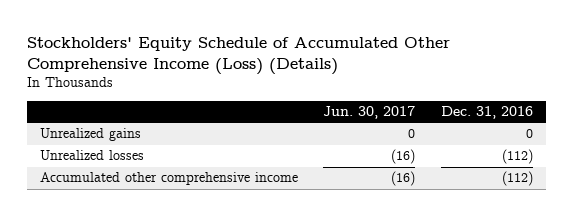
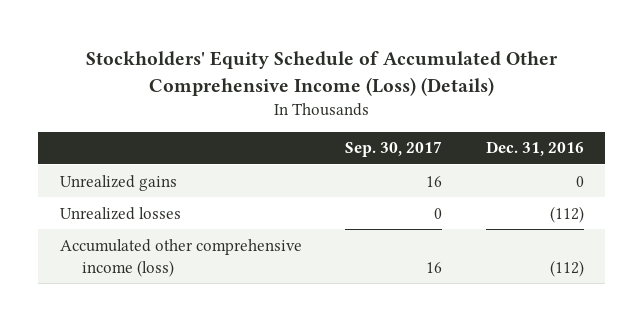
[323,106,416,120] Jun. 30, 2017 -> none
none -> [345,141,443,158] Sep. 30, 2017
[39,172,298,186] Accumulated other comprehensive income -> [59,238,302,277] Accumulated other comprehensive income (loss)

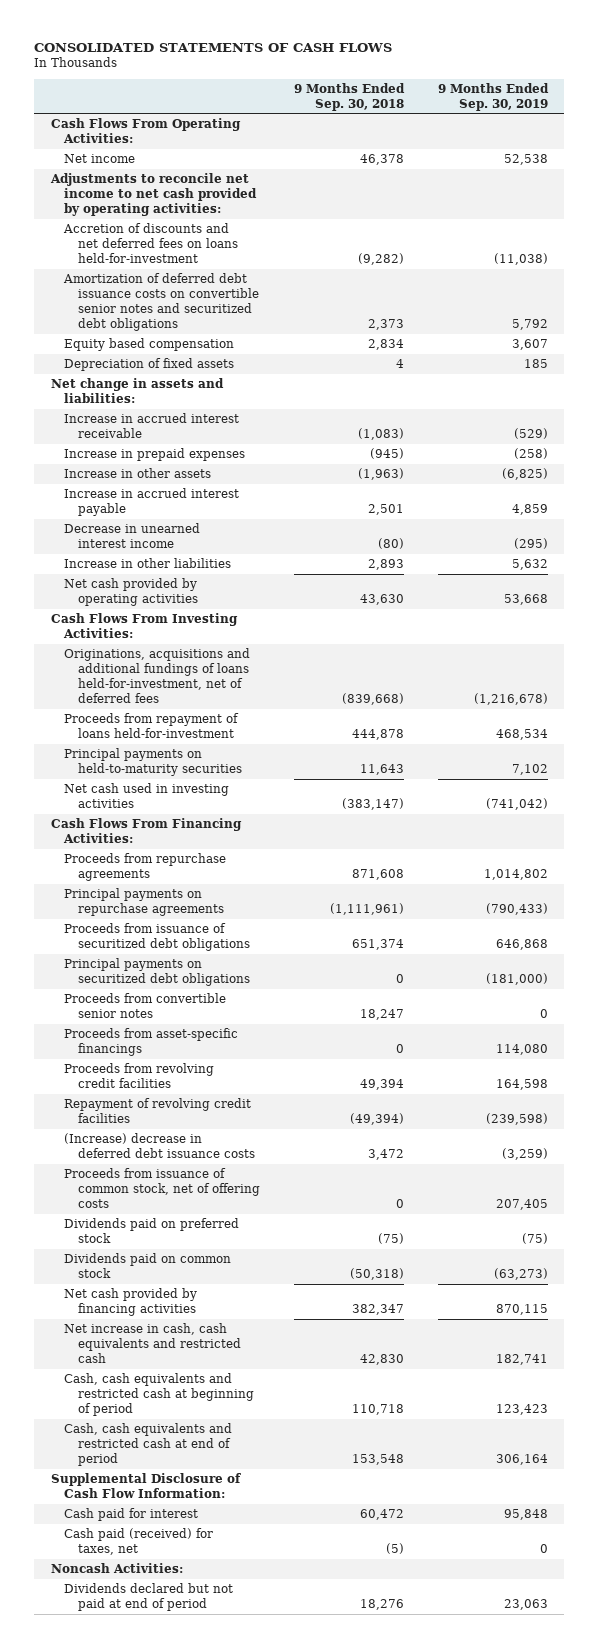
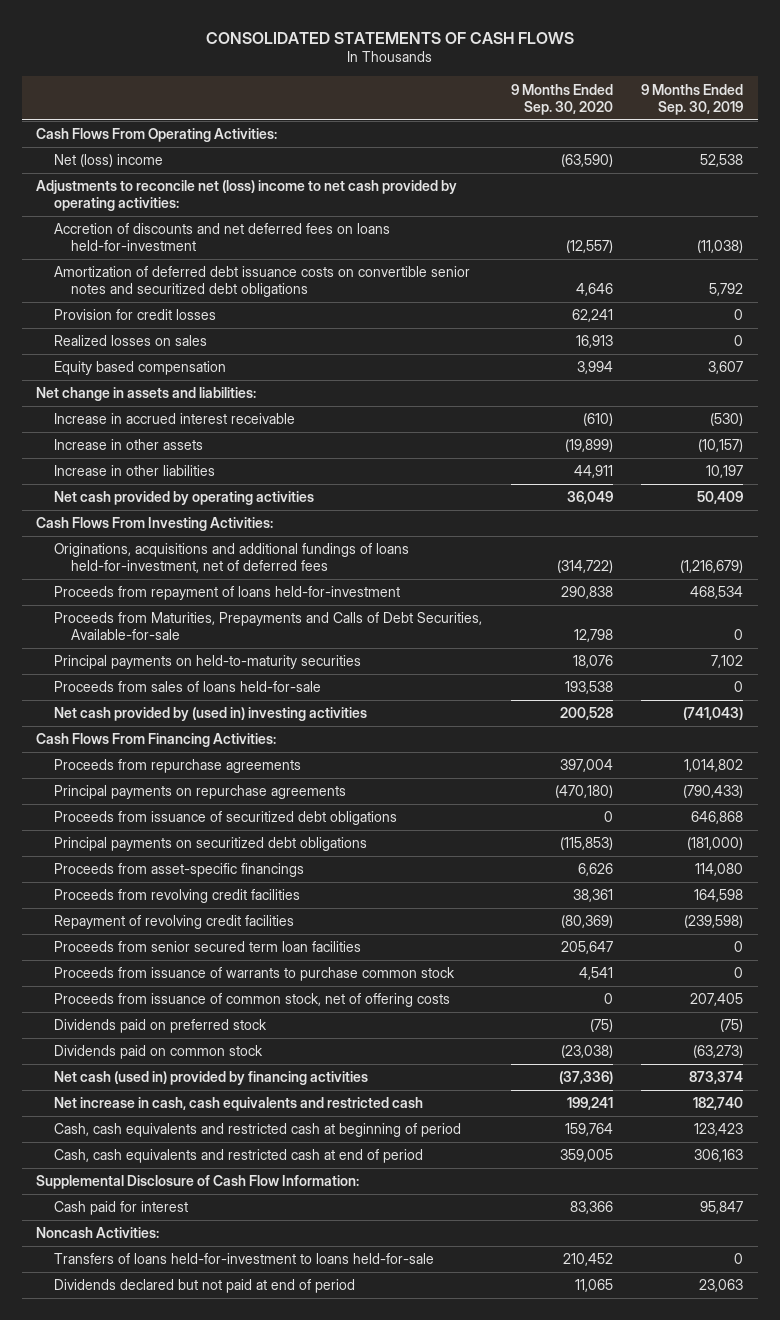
[293,82,405,111] 9 Months Ended Sep. 30, 2018 -> none
none -> [510,83,613,115] 9 Months Ended Sep. 30, 2020
[64,154,136,164] Net income -> [53,154,163,168] Net (loss) income
[49,173,258,216] Adjustments to reconcile net income to net cash provided by operating activities: -> [36,180,458,212] Adjustments to reconcile net (loss) income to net cash provided by operating activities:
none -> [53,309,216,321] Provision for credit losses
none -> [53,335,207,347] Realized losses on sales
[64,358,235,372] Depreciation of fixed assets -> none
[64,448,246,462] Increase in prepaid expenses -> none
[64,488,240,516] Increase in accrued interest payable -> none
[64,523,201,548] Decrease in unearned interest income -> none
[513,427,548,439] (529) -> [710,413,744,427] (530)
[501,468,548,481] (6,825) -> [698,439,744,453] (10,157)
[511,559,548,571] 5,632 -> [706,465,744,479] 10,197
[503,593,548,605] 53,668 -> [697,491,744,505] 50,409
[473,692,548,705] (1,216,678) -> [680,560,744,574] (1,216,679)
none -> [53,612,482,641] Proceeds from Maturities, Prepayments and Calls of Debt Securities, Available-for-sale
none -> [53,681,321,693] Proceeds from sales of loans held-for-sale
[64,783,230,808] Net cash used in investing activities -> [53,707,367,722] Net cash provided by (used in) investing activities
[485,797,548,810] (741,042) -> [683,707,744,721] (741,043)
[64,993,227,1018] Proceeds from convertible senior notes -> none
[64,1133,256,1158] (Increase) decrease in deferred debt issuance costs -> none
none -> [53,941,361,953] Proceeds from senior secured term loan facilities
none -> [53,967,455,982] Proceeds from issuance of warrants to purchase common stock
[64,1288,198,1316] Net cash provided by financing activities -> [53,1071,368,1086] Net cash (used in) provided by financing activities
[495,1303,548,1315] 870,115 -> [689,1071,744,1085] 873,374
[495,1353,548,1365] 182,741 -> [693,1097,744,1111] 182,740
[495,1453,548,1465] 306,164 -> [694,1149,744,1163] 306,163
[64,1528,214,1555] Cash paid (received) for taxes, net -> none
[503,1509,548,1521] 95,848 -> [700,1201,744,1215] 95,847
none -> [53,1253,434,1265] Transfers of loans held-for-investment to loans held-for-sale

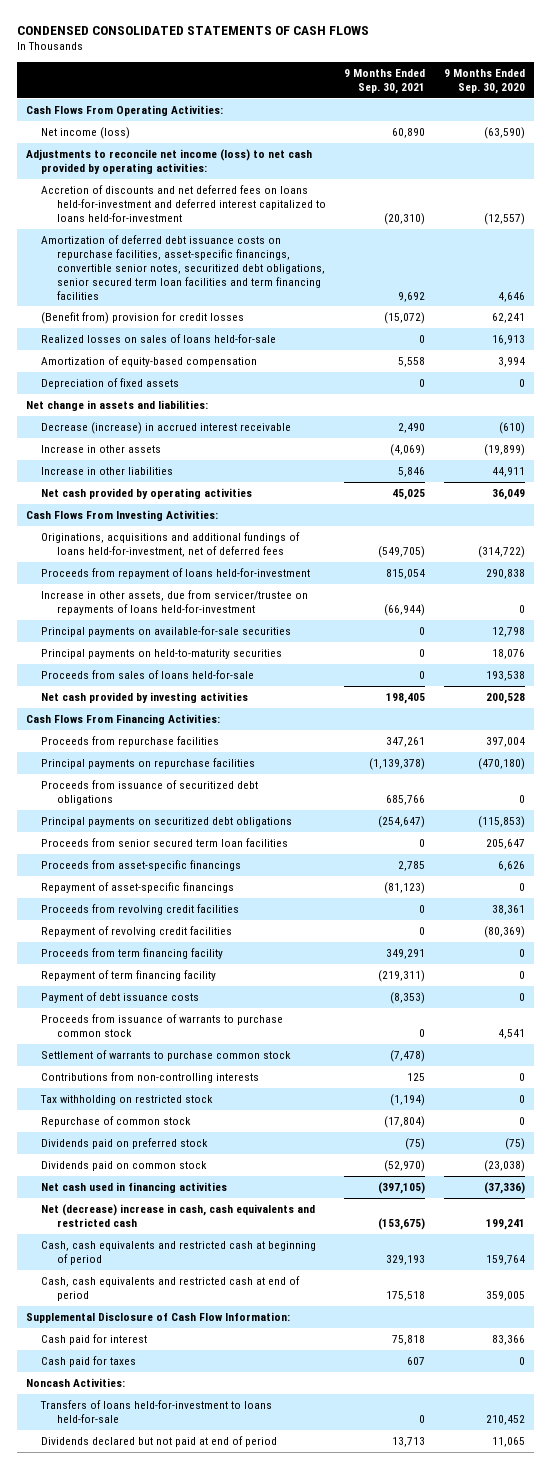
[205,31,574,44] CONSOLIDATED STATEMENTS OF CASH FLOWS -> [16,25,369,35] CONDENSED CONSOLIDATED STATEMENTS OF CASH FLOWS
[641,83,744,115] 9 Months Ended Sep. 30, 2019 -> none
none -> [344,68,426,94] 9 Months Ended Sep. 30, 2021
[53,154,163,168] Net (loss) income -> [41,126,131,139] Net income (loss)
[36,180,458,212] Adjustments to reconcile net (loss) income to net cash provided by operating activities: -> [26,148,313,174] Adjustments to reconcile net income (loss) to net cash provided by operating activities:
[53,223,390,252] Accretion of discounts and net deferred fees on loans held-for-investment -> [41,184,326,222] Accretion of discounts and net deferred fees on loans held-for-investment and deferred interest capitalized to loans held-for-investment
[53,266,470,298] Amortization of deferred debt issuance costs on convertible senior notes and securitized debt obligations -> [41,234,325,300] Amortization of deferred debt issuance costs on repurchase facilities, asset-specific financings, convertible senior notes, securitized debt obligations, senior secured term loan facilities and term financing facilities
[53,309,216,321] Provision for credit losses -> [41,311,245,324] (Benefit from) provision for credit losses
[53,335,207,347] Realized losses on sales -> [41,333,277,343] Realized losses on sales of loans held-for-sale
[53,361,226,376] Equity based compensation -> [41,355,258,367] Amortization of equity-based compensation
none -> [41,377,180,389] Depreciation of fixed assets
[53,413,295,425] Increase in accrued interest receivable -> [41,421,292,434] Decrease (increase) in accrued interest receivable
none -> [41,589,309,615] Increase in other assets, due from servicer/trustee on repayments of loans held-for-investment
[53,612,482,641] Proceeds from Maturities, Prepayments and Calls of Debt Securities, Available-for-sale -> [41,625,292,637] Principal payments on available-for-sale securities
[53,707,367,722] Net cash provided by (used in) investing activities -> [41,691,249,703] Net cash provided by investing activities
[53,759,301,774] Proceeds from repurchase agreements -> [41,735,220,747] Proceeds from repurchase facilities
[53,785,346,800] Principal payments on repurchase agreements -> [41,757,256,769] Principal payments on repurchase facilities
[53,941,361,953] Proceeds from senior secured term loan facilities -> [41,837,289,847] Proceeds from senior secured term loan facilities
none -> [41,881,235,893] Repayment of asset-specific financings
none -> [41,947,224,959] Proceeds from term financing facility
none -> [41,969,217,981] Repayment of term financing facility
none -> [41,991,200,1003] Payment of debt issuance costs
[53,993,450,1008] Proceeds from issuance of common stock, net of offering costs -> none
none -> [41,1049,292,1061] Settlement of warrants to purchase common stock
none -> [41,1071,260,1083] Contributions from non-controlling interests
none -> [40,1094,214,1105] Tax withholding on restricted stock
none -> [41,1115,192,1127] Repurchase of common stock
[53,1071,368,1086] Net cash (used in) provided by financing activities -> [41,1181,228,1193] Net cash used in financing activities
[53,1097,423,1112] Net increase in cash, cash equivalents and restricted cash -> [41,1203,316,1227] Net (decrease) increase in cash, cash equivalents and restricted cash
none -> [41,1355,137,1367] Cash paid for taxes

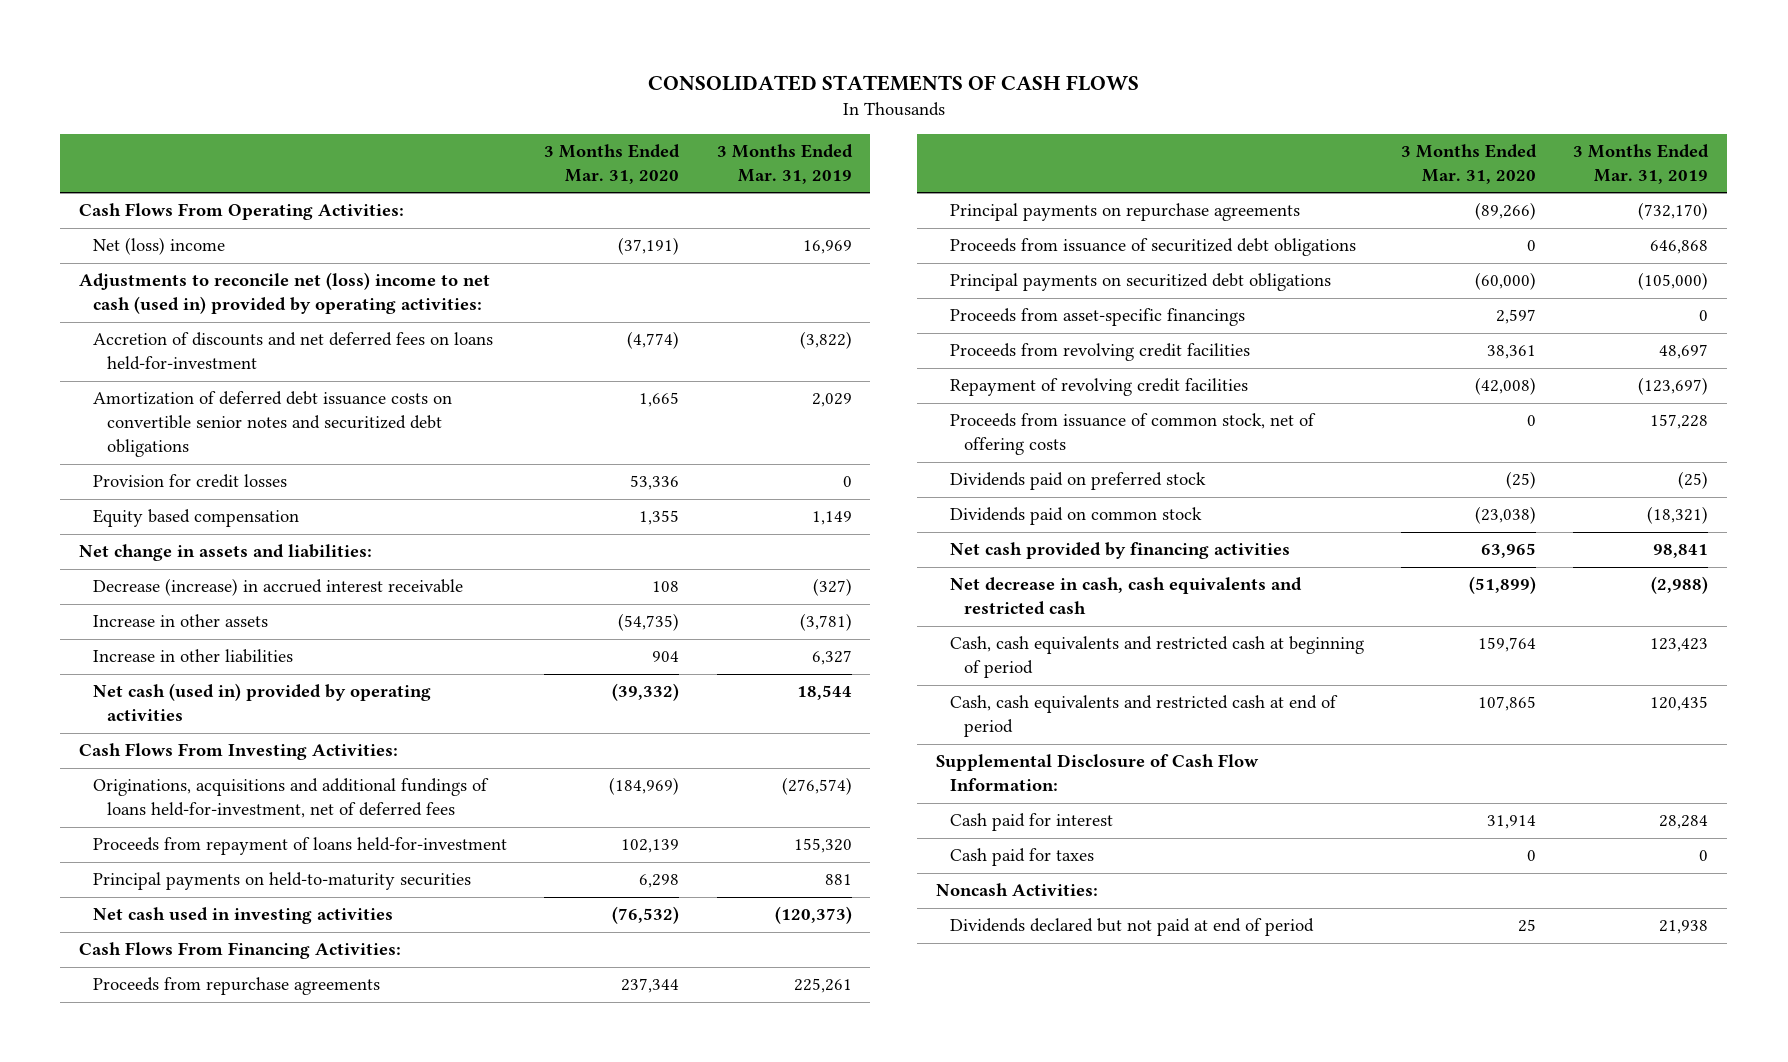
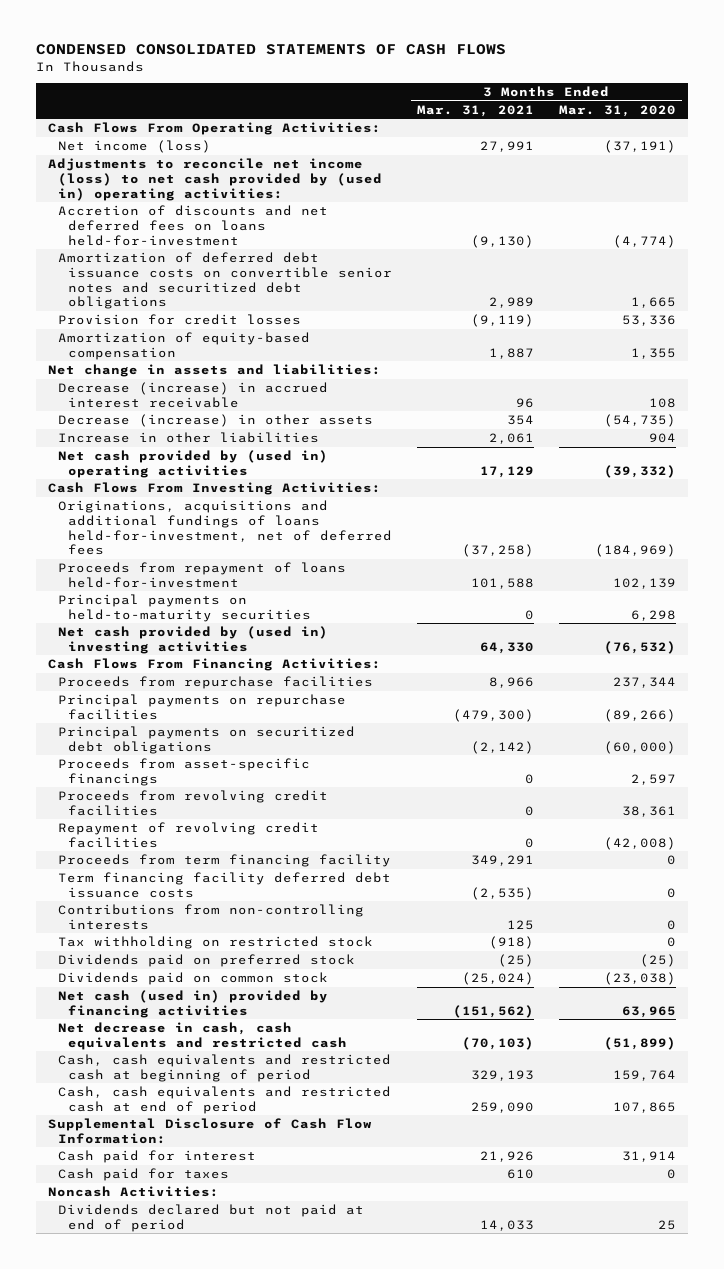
[647,74,1139,91] CONSOLIDATED STATEMENTS OF CASH FLOWS -> [35,44,506,56] CONDENSED CONSOLIDATED STATEMENTS OF CASH FLOWS
[716,144,853,185] 3 Months Ended Mar. 31, 2019 -> none
none -> [416,104,534,117] Mar. 31, 2021
[93,237,226,256] Net (loss) income -> [57,140,211,154] Net income (loss)
[79,272,491,315] Adjustments to reconcile net (loss) income to net cash (used in) provided by operating activities: -> [47,158,382,201] Adjustments to reconcile net income (loss) to net cash provided by (used in) operating activities:
[93,509,300,528] Equity based compensation -> [57,332,310,360] Amortization of equity-based compensation
[93,614,269,628] Increase in other assets -> [57,414,373,428] Decrease (increase) in other assets
[93,683,432,722] Net cash (used in) provided by operating activities -> [57,450,328,478] Net cash provided by (used in) operating activities
[93,907,394,925] Net cash used in investing activities -> [57,626,328,654] Net cash provided by (used in) investing activities
[949,238,1356,257] Proceeds from issuance of securitized debt obligations -> none
[93,977,381,996] Proceeds from repurchase agreements -> [57,676,373,690] Proceeds from repurchase facilities
[949,203,1300,222] Principal payments on repurchase agreements -> [57,694,346,720] Principal payments on repurchase facilities
[949,413,1316,456] Proceeds from issuance of common stock, net of offering costs -> none
none -> [57,854,391,868] Proceeds from term financing facility
none -> [57,872,391,898] Term financing facility deferred debt issuance costs
none -> [57,904,364,930] Contributions from non-controlling interests
none -> [57,936,373,950] Tax withholding on restricted stock
[949,542,1290,560] Net cash provided by financing activities -> [57,990,328,1018] Net cash (used in) provided by financing activities

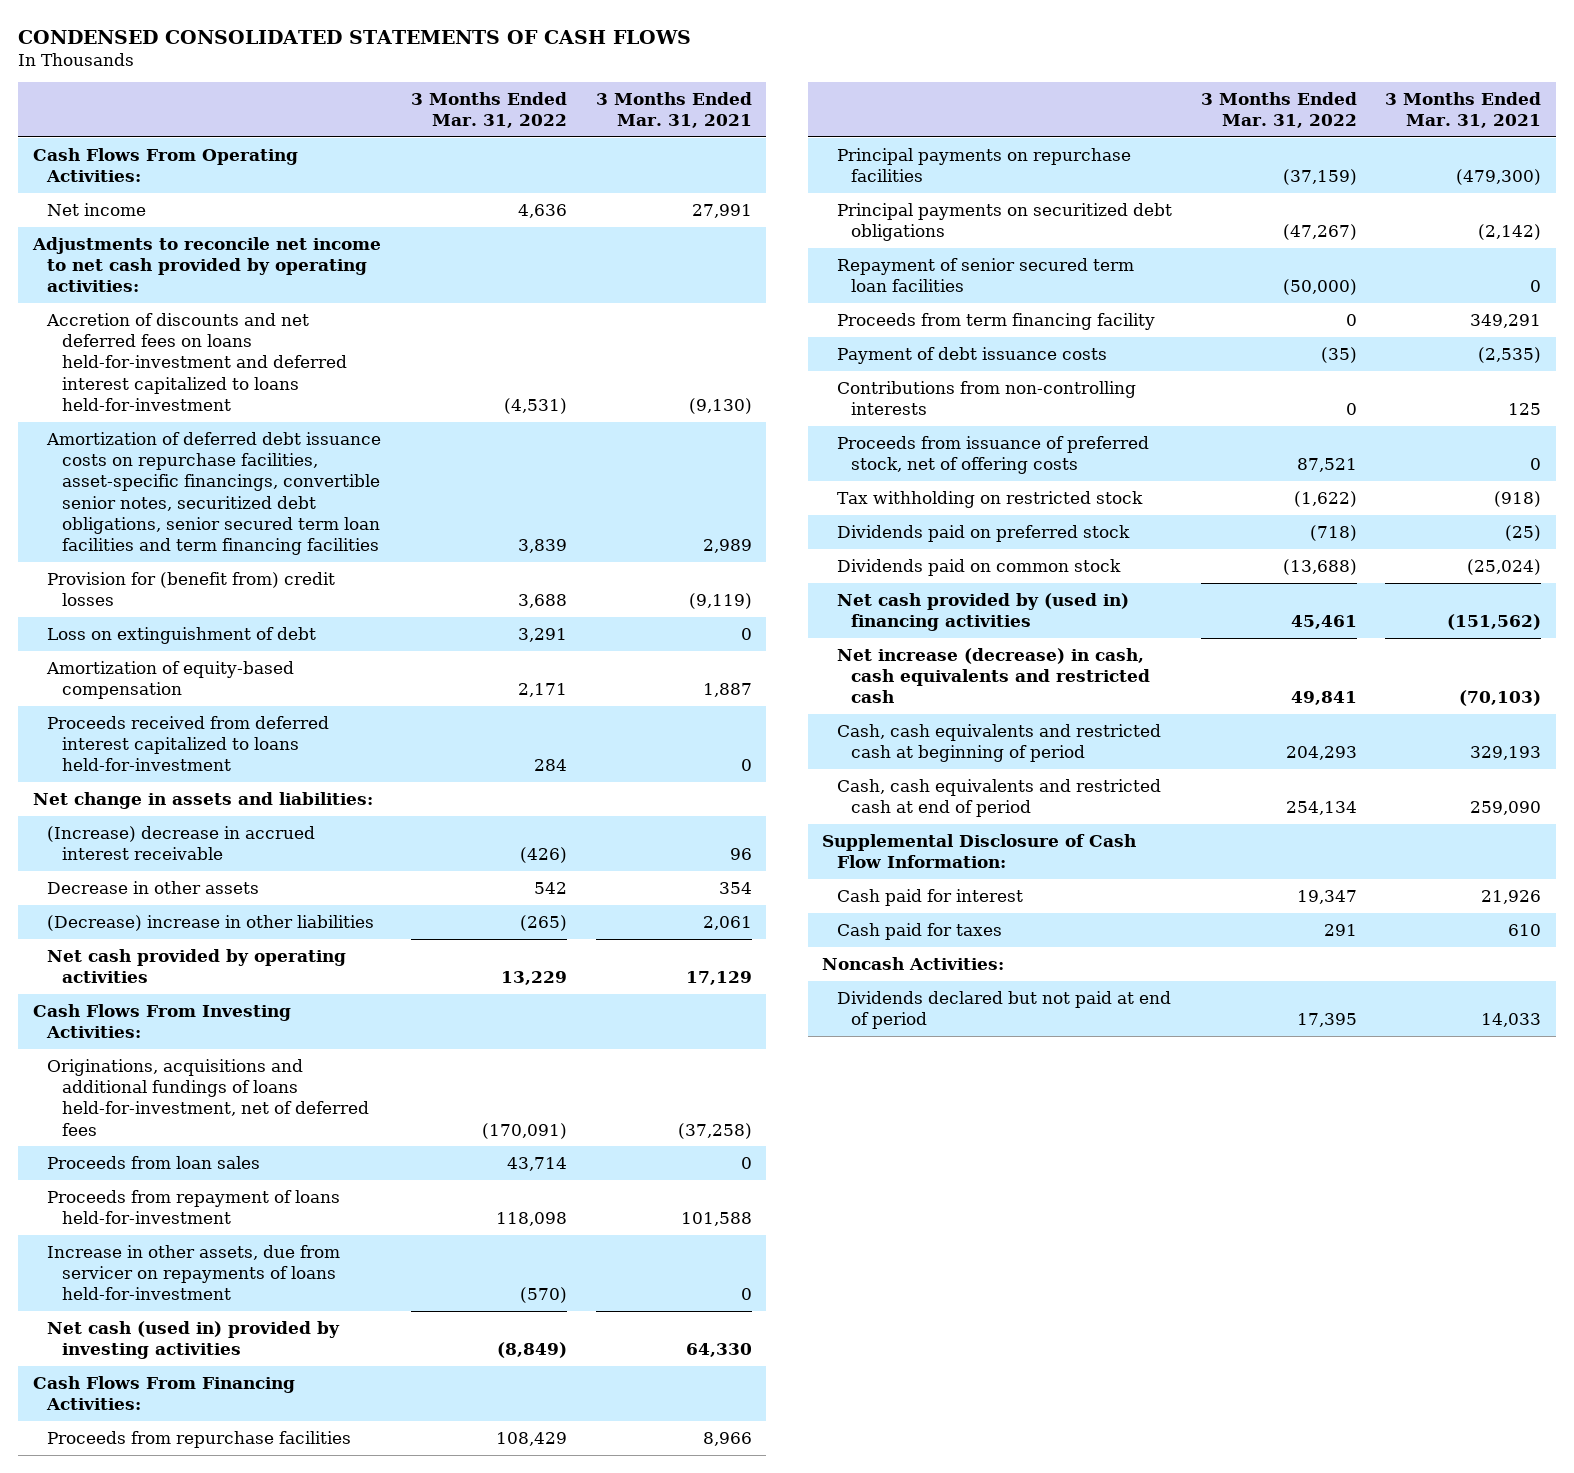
[558,104,676,117] Mar. 31, 2020 -> none
none -> [411,91,568,129] 3 Months Ended Mar. 31, 2022
[57,140,211,154] Net income (loss) -> [47,202,147,216] Net income
[47,158,382,201] Adjustments to reconcile net income (loss) to net cash provided by (used in) operating activities: -> [31,236,381,293] Adjustments to reconcile net income to net cash provided by operating activities:
[57,205,328,246] Accretion of discounts and net deferred fees on loans held-for-investment -> [46,312,347,411] Accretion of discounts and net deferred fees on loans held-for-investment and deferred interest capitalized to loans held-for-investment
[57,252,392,310] Amortization of deferred debt issuance costs on convertible senior notes and securitized debt obligations -> [46,431,382,556] Amortization of deferred debt issuance costs on repurchase facilities, asset-specific financings, convertible senior notes, securitized debt obligations, senior secured term loan facilities and term financing facilities
[57,314,301,326] Provision for credit losses -> [47,571,336,607] Provision for (benefit from) credit losses
none -> [47,626,317,644] Loss on extinguishment of debt
none -> [47,715,330,772] Proceeds received from deferred interest capitalized to loans held-for-investment
[57,382,328,408] Decrease (increase) in accrued interest receivable -> [47,825,316,861] (Increase) decrease in accrued interest receivable
[57,414,373,428] Decrease (increase) in other assets -> [47,880,260,894] Decrease in other assets
[57,432,319,444] Increase in other liabilities -> [47,914,375,931] (Decrease) increase in other liabilities
[57,450,328,478] Net cash provided by (used in) operating activities -> [47,948,347,984] Net cash provided by operating activities
none -> [47,1155,261,1169] Proceeds from loan sales
[57,594,311,622] Principal payments on held-to-maturity securities -> none
none -> [47,1244,341,1301] Increase in other assets, due from servicer on repayments of loans held-for-investment
[57,626,328,654] Net cash provided by (used in) investing activities -> [47,1320,341,1360] Net cash (used in) provided by investing activities
[57,758,310,786] Proceeds from asset-specific financings -> none
[57,790,328,816] Proceeds from revolving credit facilities -> none
[57,822,319,848] Repayment of revolving credit facilities -> none
none -> [836,257,1134,293] Repayment of senior secured term loan facilities
[57,872,391,898] Term financing facility deferred debt issuance costs -> [836,346,1107,364] Payment of debt issuance costs
none -> [836,435,1149,475] Proceeds from issuance of preferred stock, net of offering costs
[57,990,328,1018] Net cash (used in) provided by financing activities -> [836,592,1129,632] Net cash provided by (used in) financing activities
[57,1022,347,1050] Net decrease in cash, cash equivalents and restricted cash -> [836,647,1151,704] Net increase (decrease) in cash, cash equivalents and restricted cash

